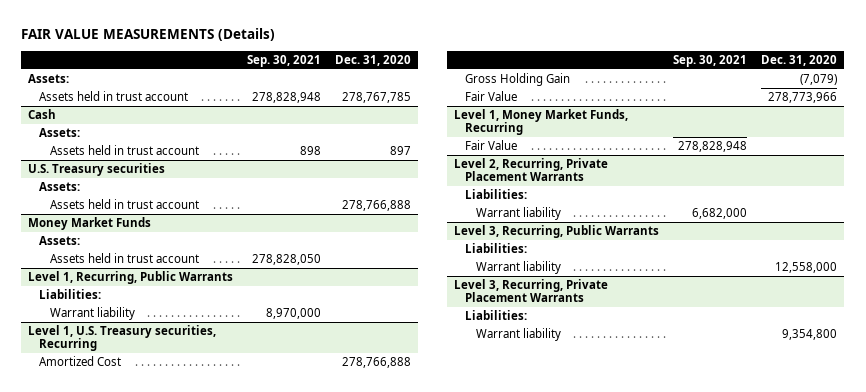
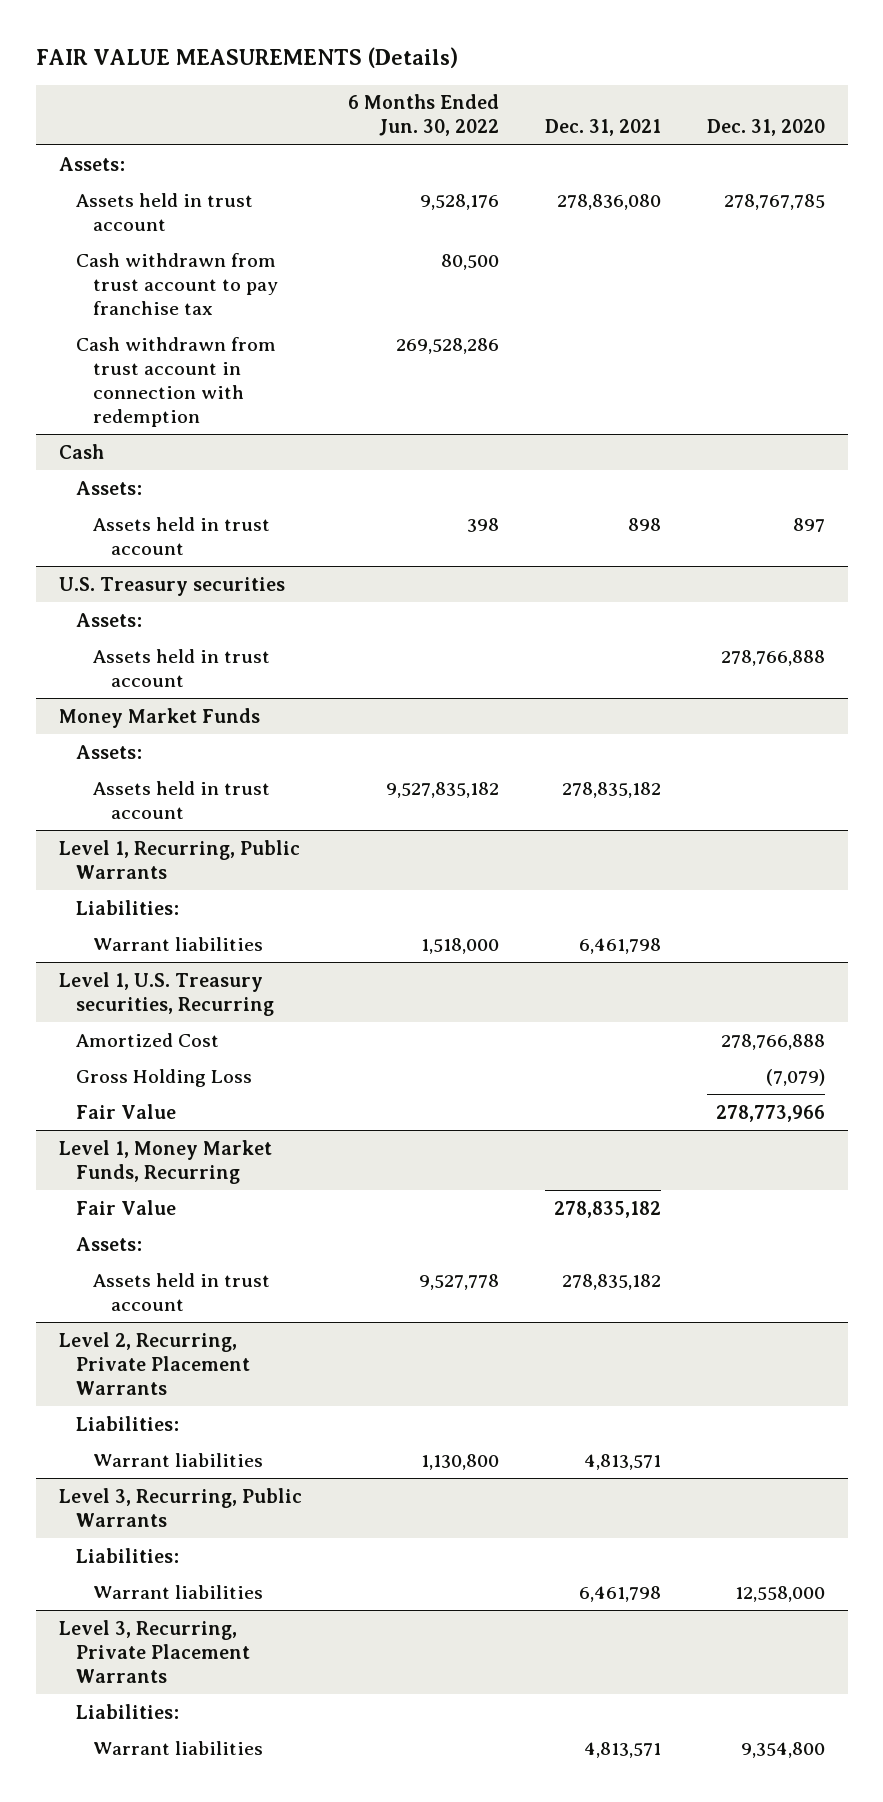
[247,54,322,67] Sep. 30, 2021 -> none
none -> [347,94,499,137] 6 Months Ended Jun. 30, 2022
none -> [544,119,661,137] Dec. 31, 2021
none -> [75,252,279,315] Cash withdrawn from trust account to pay franchise tax
none -> [75,336,276,427] Cash withdrawn from trust account in connection with redemption
[50,307,136,321] Warrant liability -> [93,936,264,951] Warrant liabilities
[465,73,571,87] Gross Holding Gain -> [75,1068,252,1087] Gross Holding Loss
none -> [75,1236,142,1251] Assets:
none -> [93,1272,271,1311] Assets held in trust account
[476,207,562,221] Warrant liability -> [93,1452,264,1467] Warrant liabilities
[476,261,562,275] Warrant liability -> [93,1584,264,1599] Warrant liabilities
[476,328,562,342] Warrant liability -> [93,1740,264,1755] Warrant liabilities

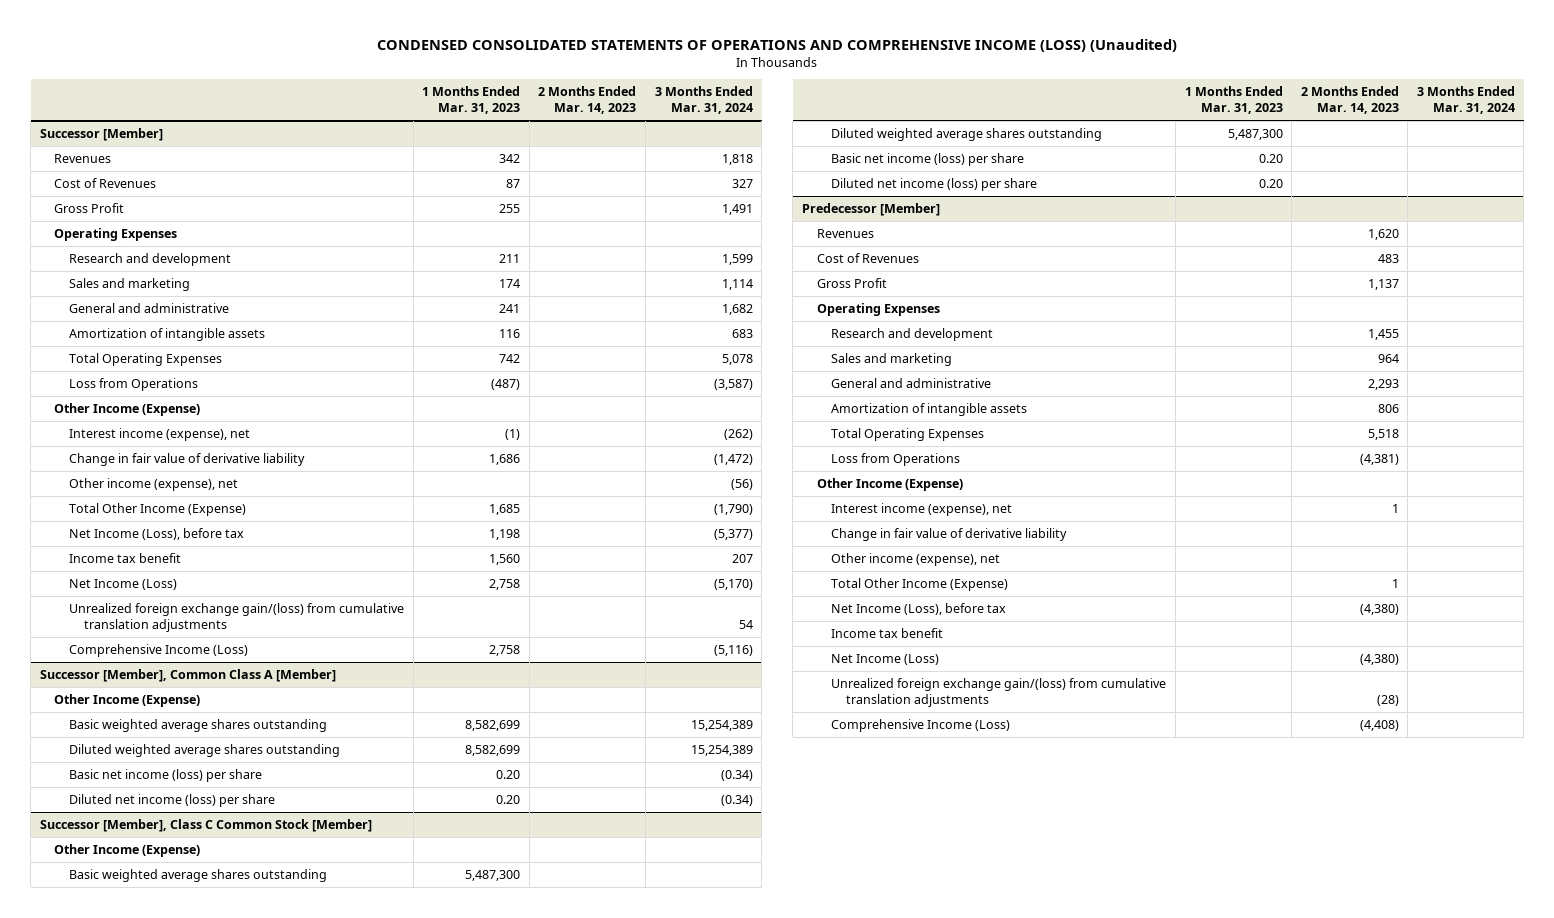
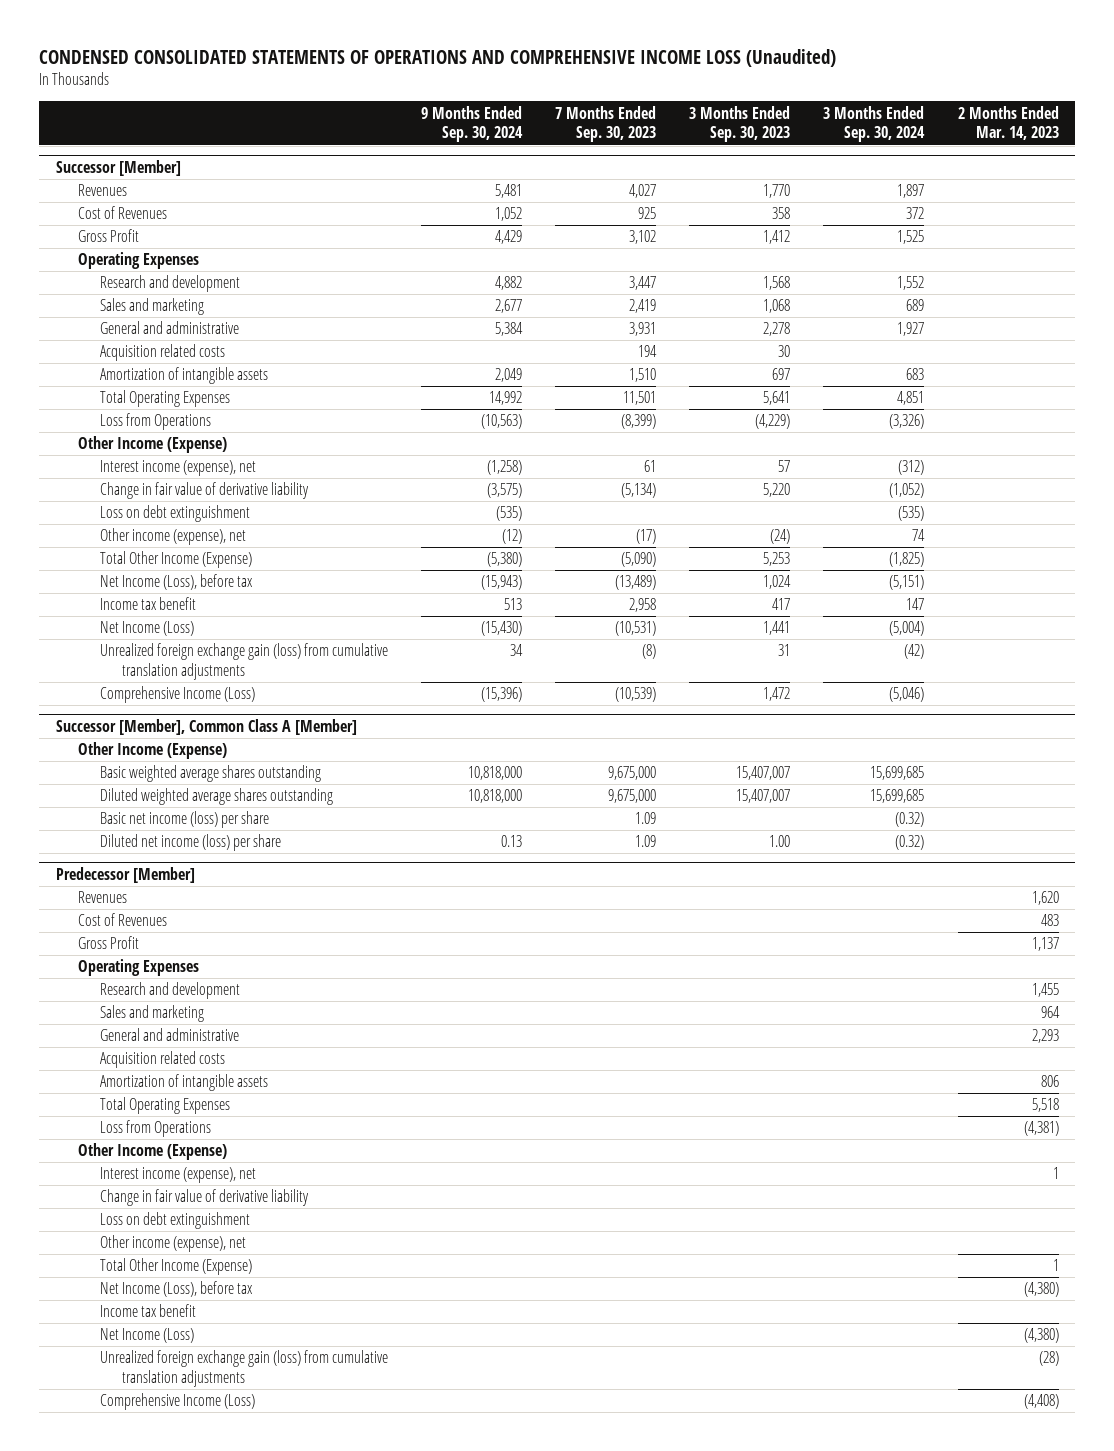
[377,38,1178,52] CONDENSED CONSOLIDATED STATEMENTS OF OPERATIONS AND COMPREHENSIVE INCOME (LOSS) (Unaudited) -> [39,48,837,67] CONDENSED CONSOLIDATED STATEMENTS OF OPERATIONS AND COMPREHENSIVE INCOME LOSS (Unaudited)
[422,86,521,115] 1 Months Ended Mar. 31, 2023 -> none
[654,86,753,115] 3 Months Ended Mar. 31, 2024 -> none
none -> [420,105,523,143] 9 Months Ended Sep. 30, 2024
none -> [555,105,657,143] 7 Months Ended Sep. 30, 2023
none -> [689,105,791,143] 3 Months Ended Sep. 30, 2023
none -> [823,105,926,143] 3 Months Ended Sep. 30, 2024
none -> [99,344,225,362] Acquisition related costs
none -> [99,505,250,523] Loss on debt extinguishment
[69,603,405,632] Unrealized foreign exchange gain/(loss) from cumulative translation adjustments -> [99,643,388,681] Unrealized foreign exchange gain (loss) from cumulative translation adjustments
[39,819,372,833] Successor [Member], Class C Common Stock [Member] -> none
[54,844,201,858] Other Income (Expense) -> none
[69,869,328,883] Basic weighted average shares outstanding -> none
[831,128,1103,142] Diluted weighted average shares outstanding -> none
[831,153,1025,167] Basic net income (loss) per share -> none
[831,178,1038,192] Diluted net income (loss) per share -> none
none -> [99,1051,225,1069] Acquisition related costs
none -> [99,1212,250,1230] Loss on debt extinguishment
[831,678,1167,707] Unrealized foreign exchange gain/(loss) from cumulative translation adjustments -> [99,1350,388,1388] Unrealized foreign exchange gain (loss) from cumulative translation adjustments

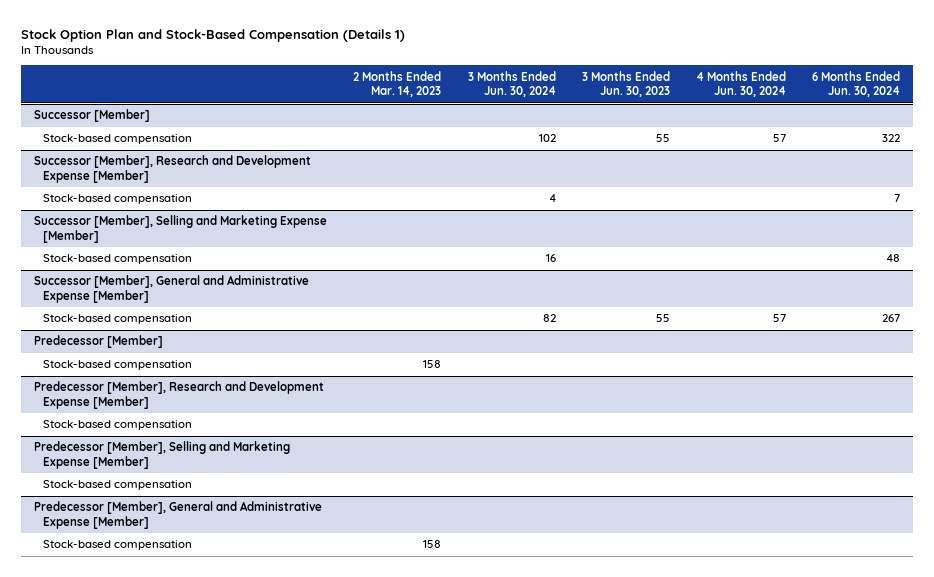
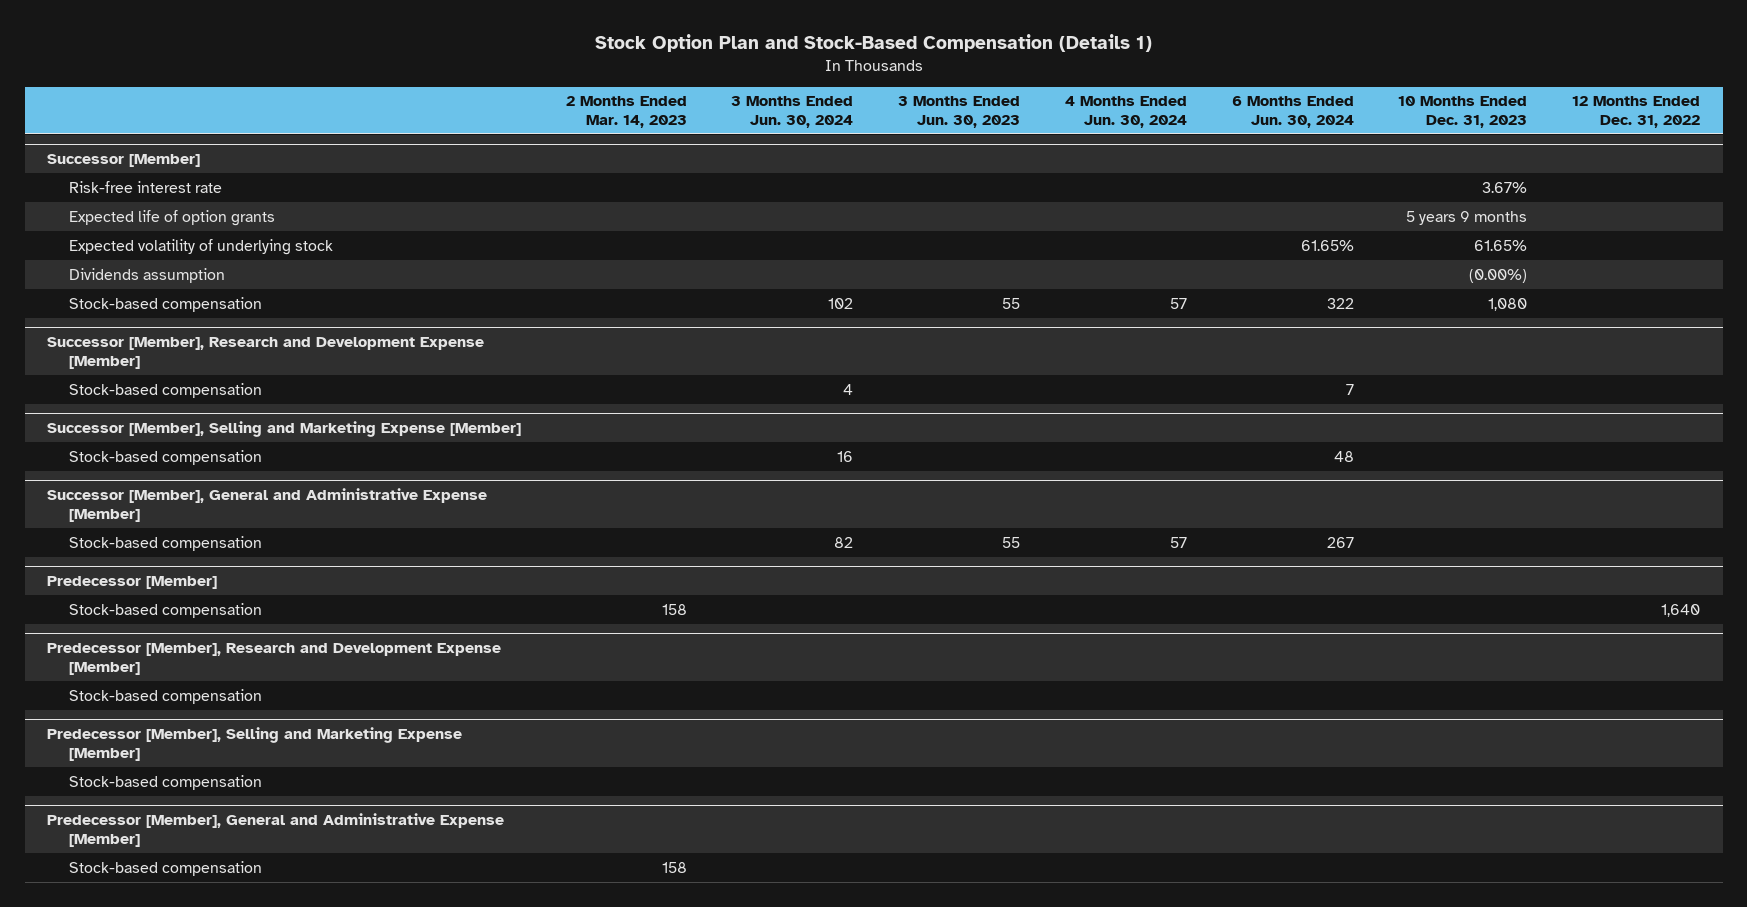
none -> [1398,96,1528,128] 10 Months Ended Dec. 31, 2023
none -> [1572,96,1701,128] 12 Months Ended Dec. 31, 2022
none -> [69,180,223,193] Risk-free interest rate
none -> [69,209,276,226] Expected life of option grants
none -> [69,238,334,255] Expected volatility of underlying stock
none -> [69,267,226,283] Dividends assumption

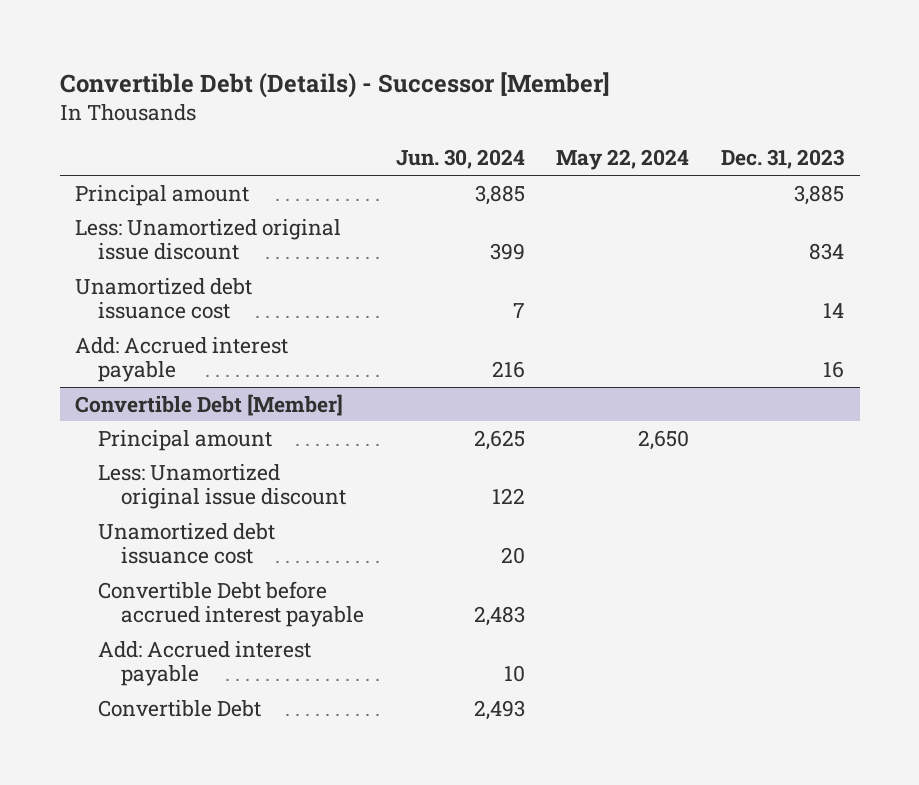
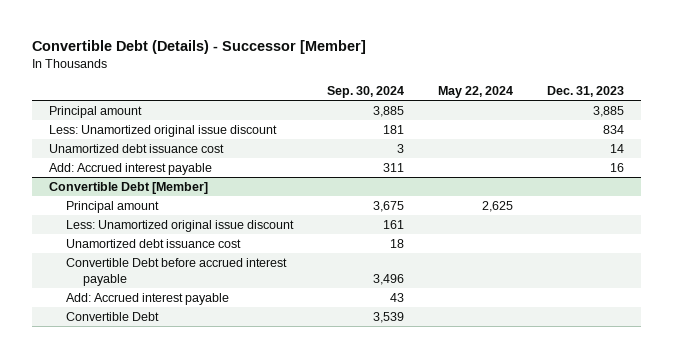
[395,149,525,170] Jun. 30, 2024 -> none
none -> [326,85,404,98] Sep. 30, 2024
[638,429,690,450] 2,650 -> [481,201,513,213] 2,625

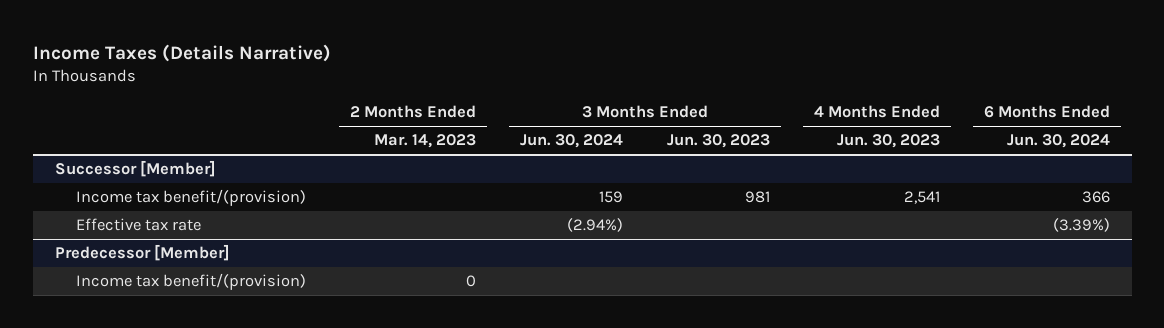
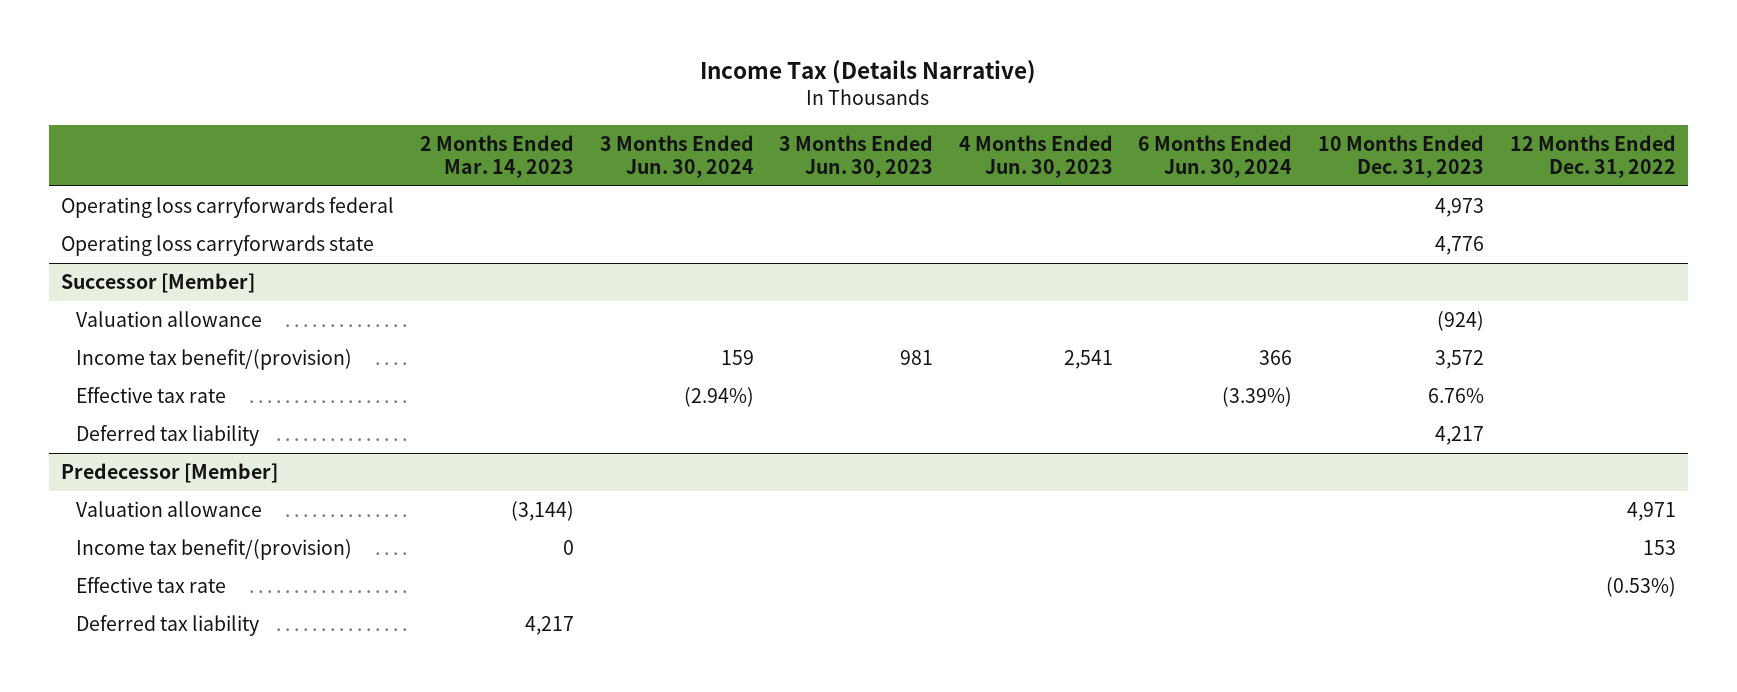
[32,43,331,62] Income Taxes (Details Narrative) -> [700,59,1037,84] Income Tax (Details Narrative)
none -> [1317,134,1484,178] 10 Months Ended Dec. 31, 2023
none -> [1509,134,1676,178] 12 Months Ended Dec. 31, 2022
none -> [61,196,395,218] Operating loss carryforwards federal
none -> [61,234,375,256] Operating loss carryforwards state
none -> [76,310,263,327] Valuation allowance
none -> [76,424,260,446] Deferred tax liability
none -> [76,500,263,517] Valuation allowance
none -> [76,576,227,593] Effective tax rate
none -> [76,614,260,636] Deferred tax liability

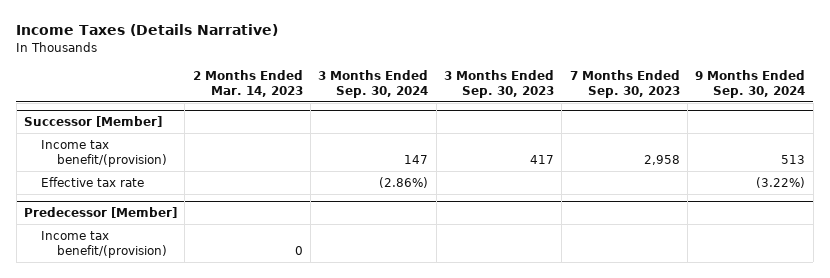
[700,59,1037,84] Income Tax (Details Narrative) -> [16,24,279,37] Income Taxes (Details Narrative)
[599,134,754,178] 3 Months Ended Jun. 30, 2024 -> none
[779,134,934,178] 3 Months Ended Jun. 30, 2023 -> none
[958,134,1113,178] 4 Months Ended Jun. 30, 2023 -> none
[1138,134,1293,178] 6 Months Ended Jun. 30, 2024 -> none
[1317,134,1484,178] 10 Months Ended Dec. 31, 2023 -> none
[1509,134,1676,178] 12 Months Ended Dec. 31, 2022 -> none
none -> [318,69,429,98] 3 Months Ended Sep. 30, 2024
none -> [444,69,555,98] 3 Months Ended Sep. 30, 2023
none -> [569,69,680,98] 7 Months Ended Sep. 30, 2023
none -> [695,69,806,98] 9 Months Ended Sep. 30, 2024
[61,196,395,218] Operating loss carryforwards federal -> none
[61,234,375,256] Operating loss carryforwards state -> none
[76,310,263,327] Valuation allowance -> none
[76,424,260,446] Deferred tax liability -> none
[76,500,263,517] Valuation allowance -> none
[76,576,227,593] Effective tax rate -> none
[76,614,260,636] Deferred tax liability -> none

